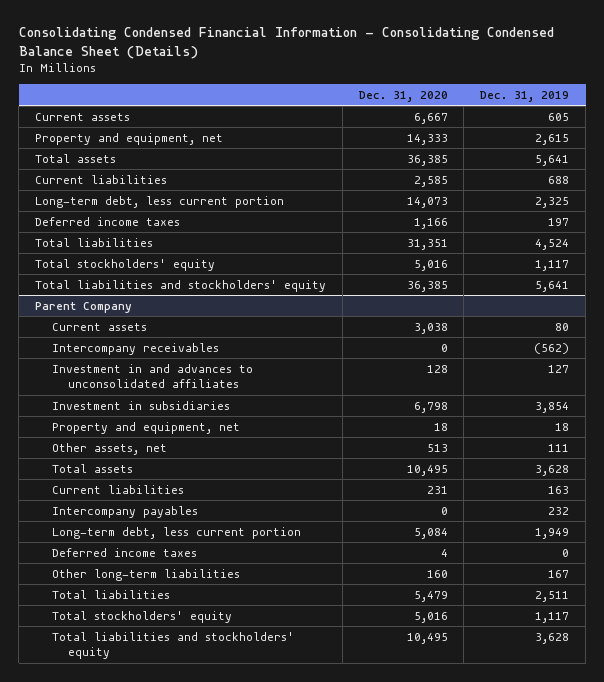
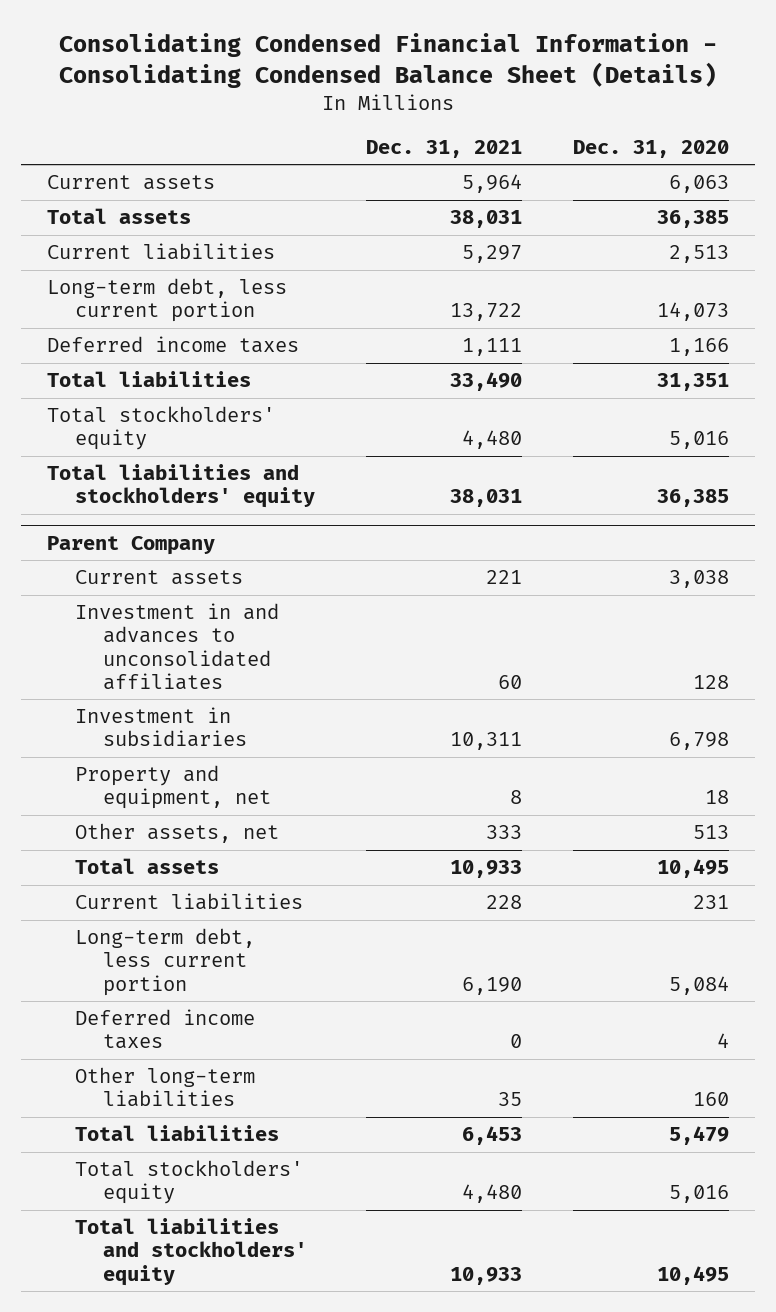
[480,90,570,102] Dec. 31, 2019 -> none
none -> [366,139,523,158] Dec. 31, 2021
[35,132,224,145] Property and equipment, net -> none
[413,112,448,124] 6,667 -> [669,175,730,194] 6,063
[413,175,448,187] 2,585 -> [669,245,730,264] 2,513
[51,342,219,355] Intercompany receivables -> none
[51,505,198,518] Intercompany payables -> none

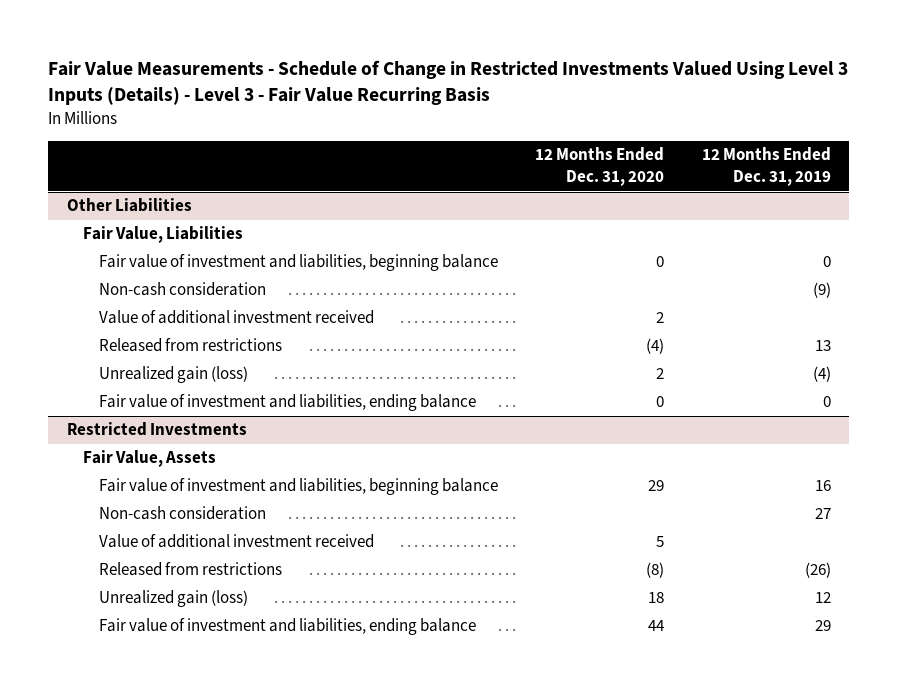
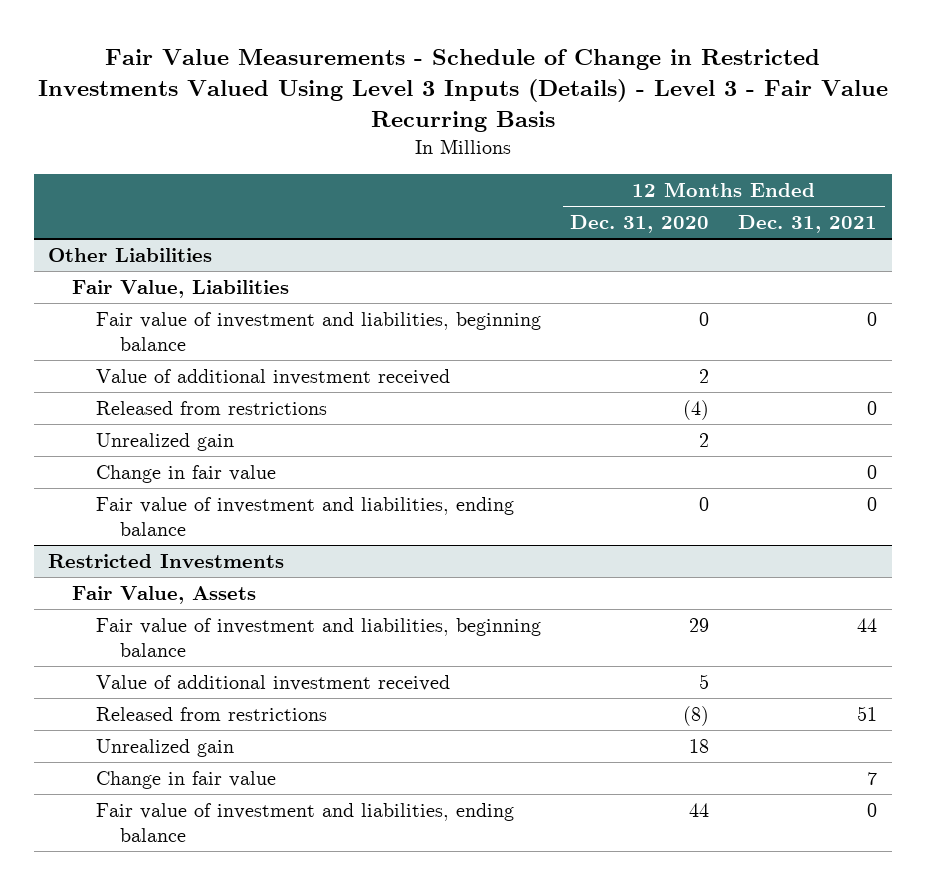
[701,147,831,187] 12 Months Ended Dec. 31, 2019 -> none
none -> [738,215,878,234] Dec. 31, 2021
[98,282,266,297] Non-cash consideration -> none
[98,366,248,384] Unrealized gain (loss) -> [96,432,235,451] Unrealized gain
none -> [96,464,277,483] Change in fair value
[98,506,266,521] Non-cash consideration -> none
[98,590,248,608] Unrealized gain (loss) -> [96,738,235,757] Unrealized gain
none -> [96,770,277,789] Change in fair value

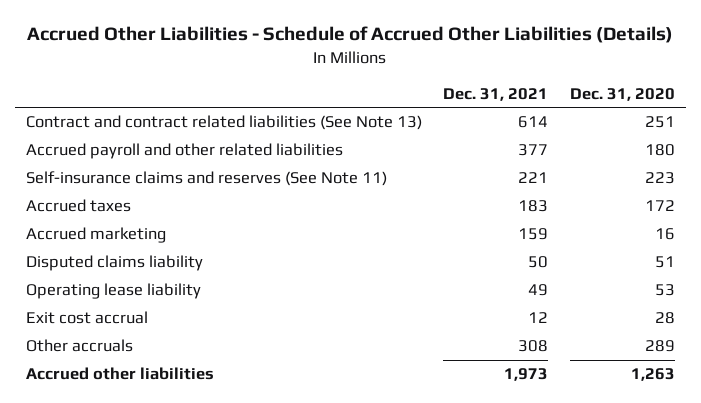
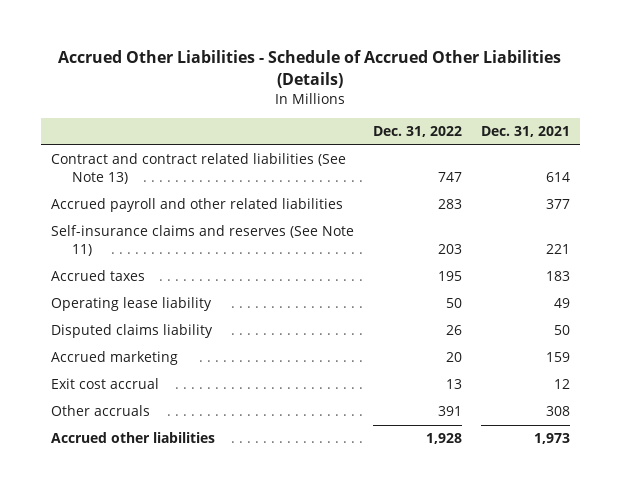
[570,87,676,101] Dec. 31, 2020 -> none
none -> [372,126,462,138] Dec. 31, 2022
[25,255,203,272] Disputed claims liability -> [50,324,213,339] Disputed claims liability
[25,227,166,244] Accrued marketing -> [50,351,178,366] Accrued marketing

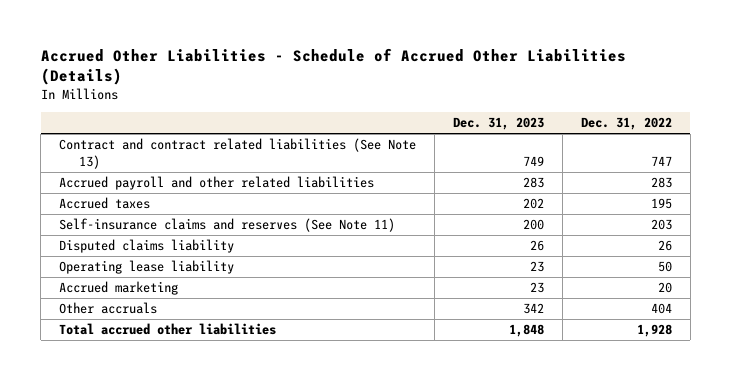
[481,126,571,138] Dec. 31, 2021 -> none
none -> [453,117,545,131] Dec. 31, 2023
[50,225,354,257] Self-insurance claims and reserves (See Note 11) -> [59,218,396,233] Self-insurance claims and reserves (See Note 11)
[50,297,212,312] Operating lease liability -> [59,260,235,275] Operating lease liability
[50,378,159,390] Exit cost accrual -> none
[437,406,462,417] 391 -> [650,303,672,315] 404
[50,432,215,444] Accrued other liabilities -> [59,323,277,336] Total accrued other liabilities

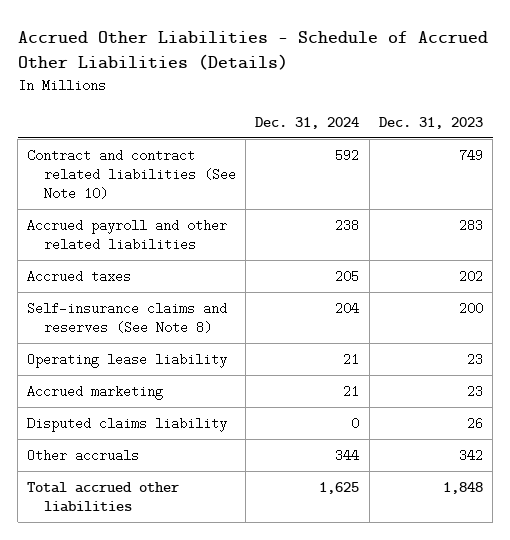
[580,117,672,131] Dec. 31, 2022 -> none
none -> [255,116,360,129] Dec. 31, 2024
[59,138,417,169] Contract and contract related liabilities (See Note 13) -> [27,148,236,200] Contract and contract related liabilities (See Note 10)
[59,218,396,233] Self-insurance claims and reserves (See Note 11) -> [27,301,228,334] Self-insurance claims and reserves (See Note 8)
[59,239,235,254] Disputed claims liability -> [27,416,228,432] Disputed claims liability

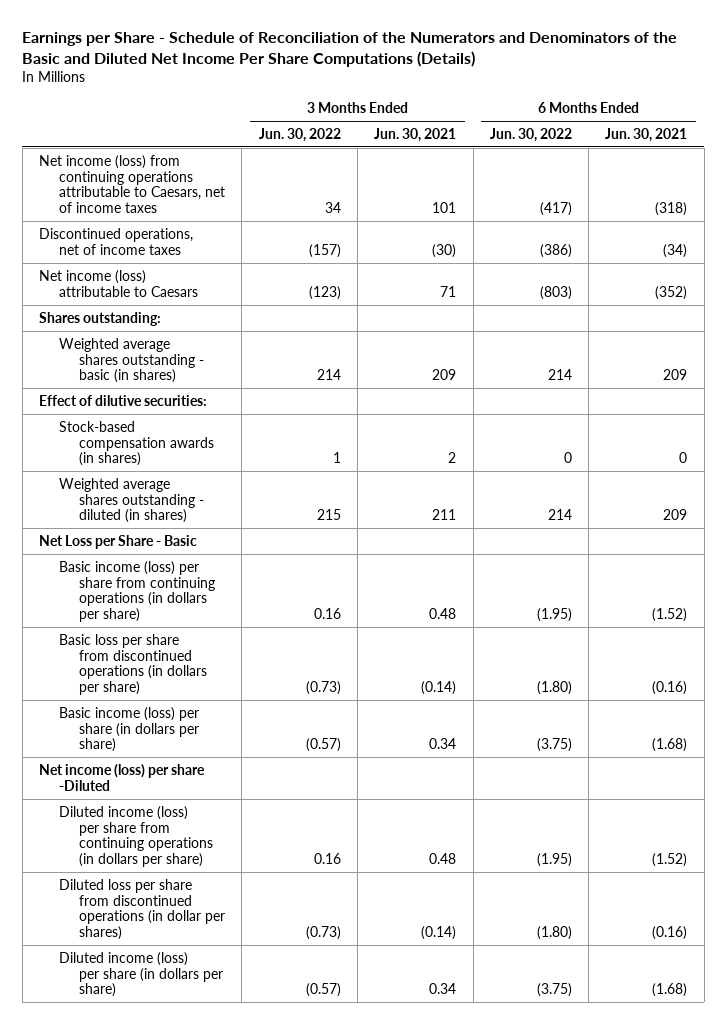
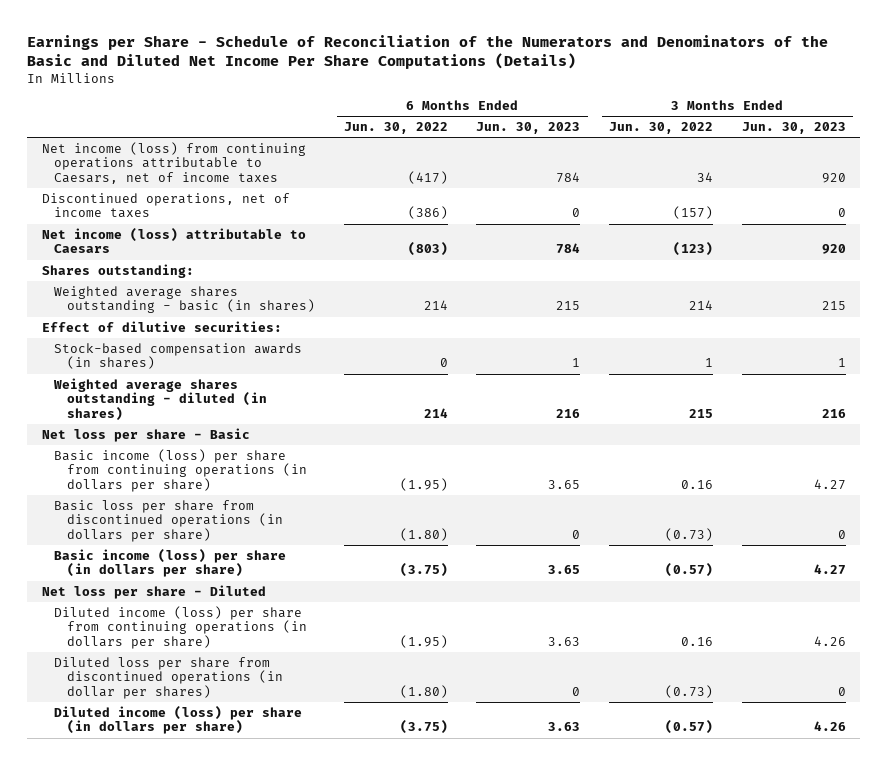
[374,127,457,142] Jun. 30, 2021 -> none
[605,127,688,142] Jun. 30, 2021 -> none
none -> [476,121,581,134] Jun. 30, 2023
none -> [741,121,846,134] Jun. 30, 2023
[38,534,197,549] Net Loss per Share - Basic -> [41,427,250,442] Net loss per share - Basic
[38,763,205,791] Net income (loss) per share -Diluted -> [41,584,266,599] Net loss per share - Diluted

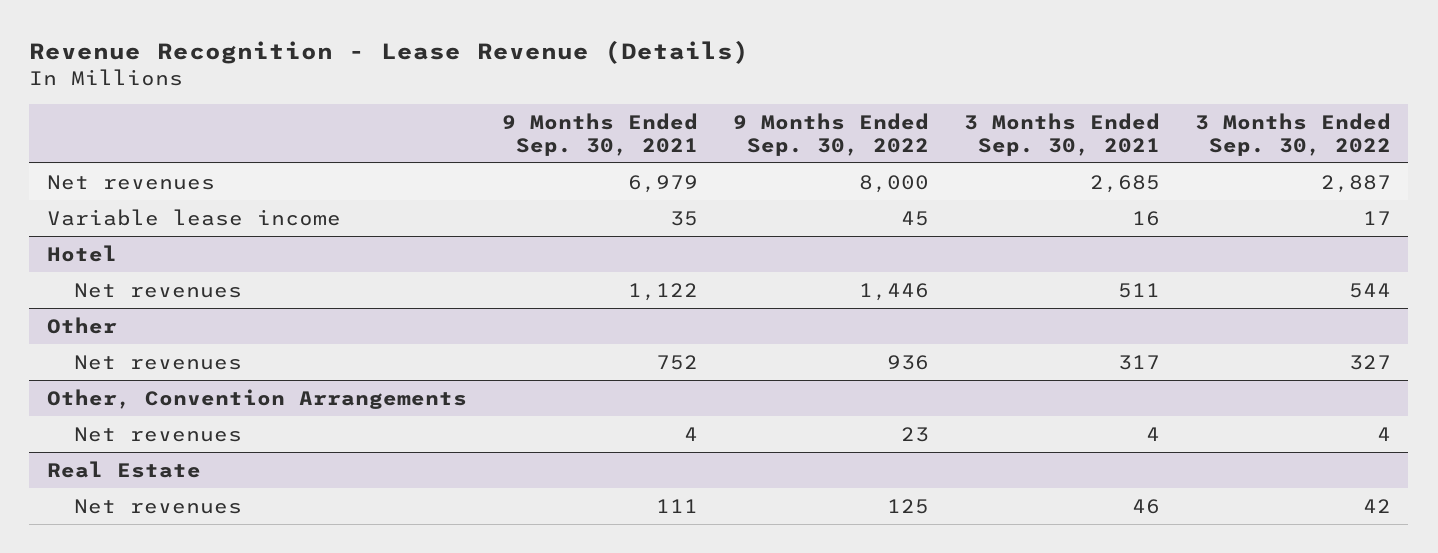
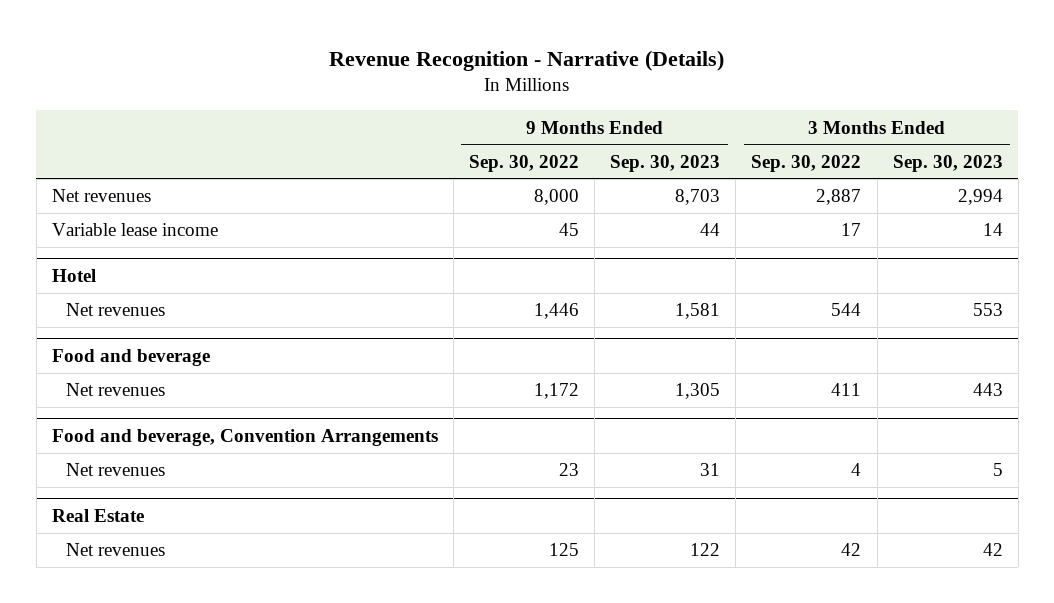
[29,40,750,65] Revenue Recognition - Lease Revenue (Details) -> [329,49,725,71] Revenue Recognition - Narrative (Details)
[501,113,698,156] 9 Months Ended Sep. 30, 2021 -> none
[963,113,1160,156] 3 Months Ended Sep. 30, 2021 -> none
none -> [610,154,721,172] Sep. 30, 2023
none -> [892,154,1003,172] Sep. 30, 2023
[46,316,117,334] Other -> none
[46,388,467,409] Other, Convention Arrangements -> none
none -> [51,349,210,367] Food and beverage
[886,354,929,370] 936 -> [534,383,580,400] 1,172
[1348,354,1391,370] 327 -> [831,383,862,397] 411
none -> [51,429,438,447] Food and beverage, Convention Arrangements

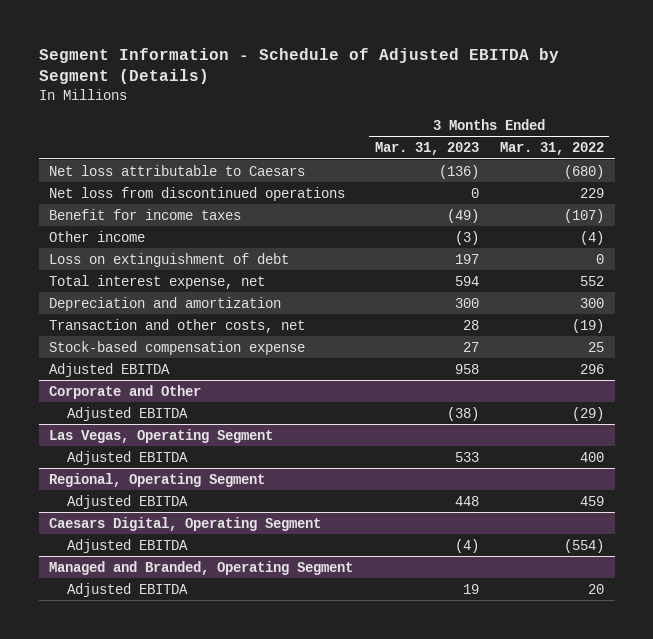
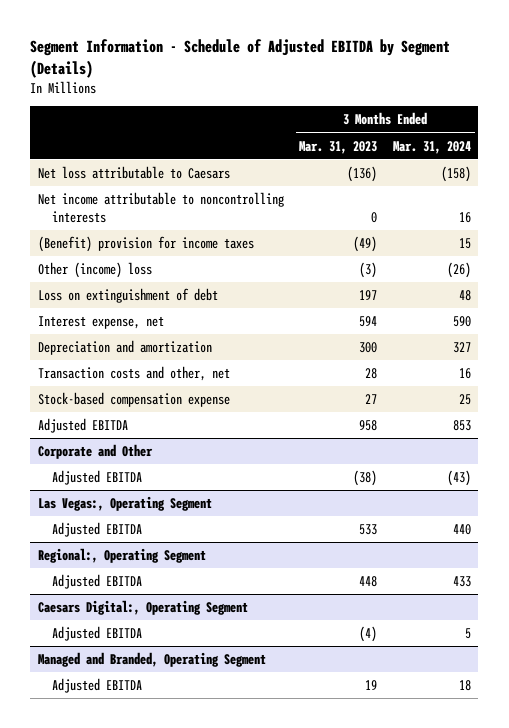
[500,141,605,155] Mar. 31, 2022 -> none
none -> [392,140,471,154] Mar. 31, 2024
[49,186,346,201] Net loss from discontinued operations -> none
none -> [38,191,285,224] Net income attributable to noncontrolling interests
[49,208,242,220] Benefit for income taxes -> [38,235,255,252] (Benefit) provision for income taxes
[49,230,146,242] Other income -> [38,261,153,278] Other (income) loss
[49,274,266,289] Total interest expense, net -> [38,315,165,329] Interest expense, net
[49,318,306,333] Transaction and other costs, net -> [38,365,231,381] Transaction costs and other, net
[49,428,274,443] Las Vegas, Operating Segment -> [38,495,213,511] Las Vegas:, Operating Segment
[49,472,266,487] Regional, Operating Segment -> [38,547,207,563] Regional:, Operating Segment
[49,516,322,531] Caesars Digital, Operating Segment -> [38,599,249,615] Caesars Digital:, Operating Segment

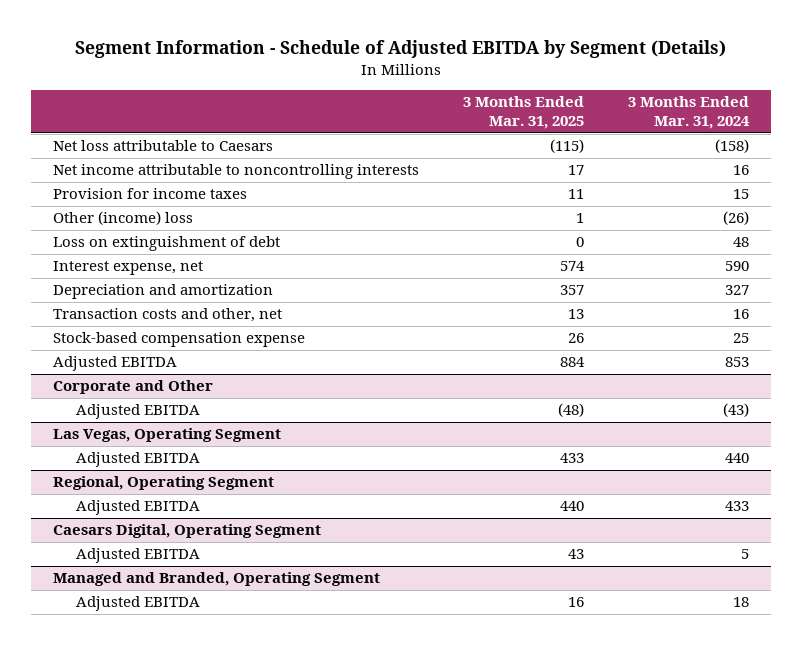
[299,140,378,154] Mar. 31, 2023 -> none
none -> [462,96,584,130] 3 Months Ended Mar. 31, 2025
[38,235,255,252] (Benefit) provision for income taxes -> [52,188,247,200] Provision for income taxes
[38,495,213,511] Las Vegas:, Operating Segment -> [52,428,281,443] Las Vegas, Operating Segment
[38,547,207,563] Regional:, Operating Segment -> [52,476,274,491] Regional, Operating Segment
[38,599,249,615] Caesars Digital:, Operating Segment -> [52,524,321,539] Caesars Digital, Operating Segment

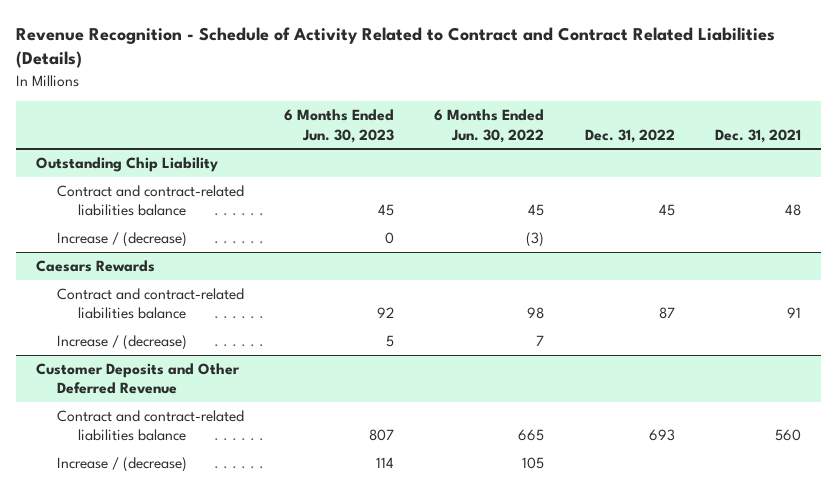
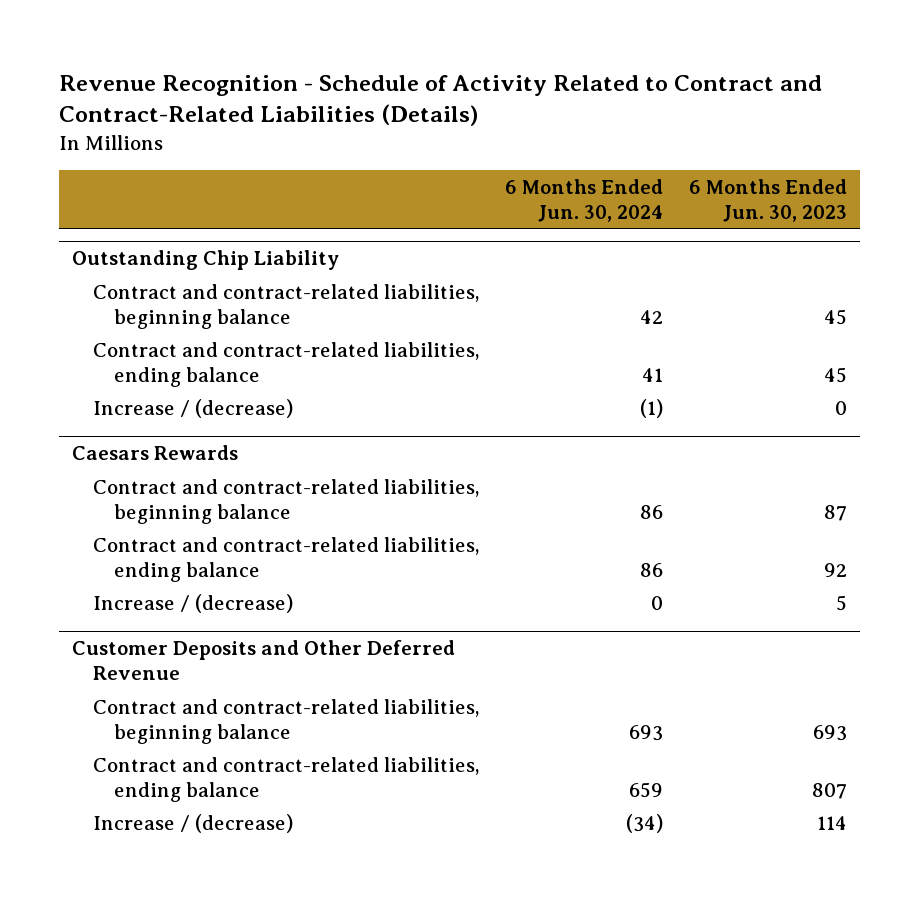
[15,27,775,69] Revenue Recognition - Schedule of Activity Related to Contract and Contract Related Liabilities (Details) -> [59,74,823,127] Revenue Recognition - Schedule of Activity Related to Contract and Contract-Related Liabilities (Details)
[434,109,545,143] 6 Months Ended Jun. 30, 2022 -> none
[584,128,675,143] Dec. 31, 2022 -> none
[714,128,801,143] Dec. 31, 2021 -> none
none -> [504,178,663,222] 6 Months Ended Jun. 30, 2024
[56,185,244,217] Contract and contract-related liabilities balance -> [93,283,480,329] Contract and contract-related liabilities, beginning balance
none -> [93,341,480,387] Contract and contract-related liabilities, ending balance
[56,288,244,320] Contract and contract-related liabilities balance -> [93,478,480,524] Contract and contract-related liabilities, beginning balance
[377,307,395,319] 92 -> [823,504,847,521] 87
none -> [93,536,480,582] Contract and contract-related liabilities, ending balance
[56,410,244,442] Contract and contract-related liabilities balance -> [93,698,480,744] Contract and contract-related liabilities, beginning balance
[369,429,395,442] 807 -> [812,724,847,741] 693
none -> [93,756,480,802] Contract and contract-related liabilities, ending balance

